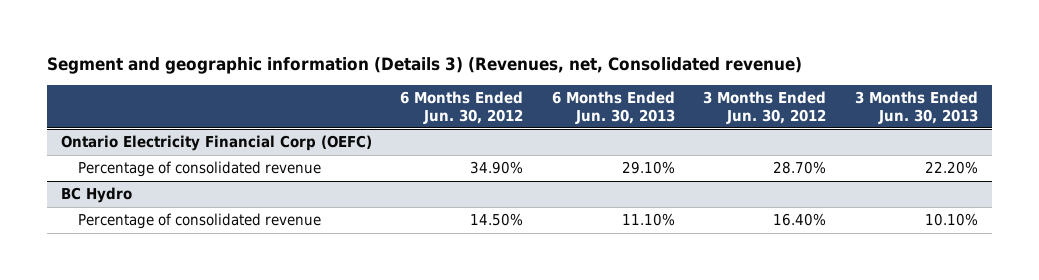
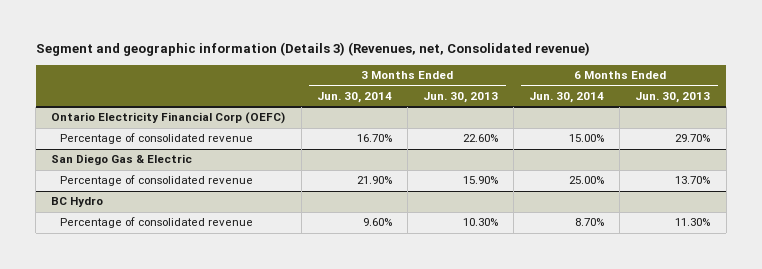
[400,91,524,124] 6 Months Ended Jun. 30, 2012 -> none
[703,91,827,124] 3 Months Ended Jun. 30, 2012 -> none
none -> [316,92,392,104] Jun. 30, 2014
none -> [529,92,605,104] Jun. 30, 2014
[621,161,675,175] 29.10% -> [675,134,711,143] 29.70%
[924,161,978,175] 22.20% -> [462,134,498,143] 22.60%
none -> [51,154,193,166] San Diego Gas & Electric
none -> [59,175,253,187] Percentage of consolidated revenue
[621,213,675,227] 11.10% -> [675,218,711,227] 11.30%
[924,213,978,227] 10.10% -> [462,218,498,227] 10.30%

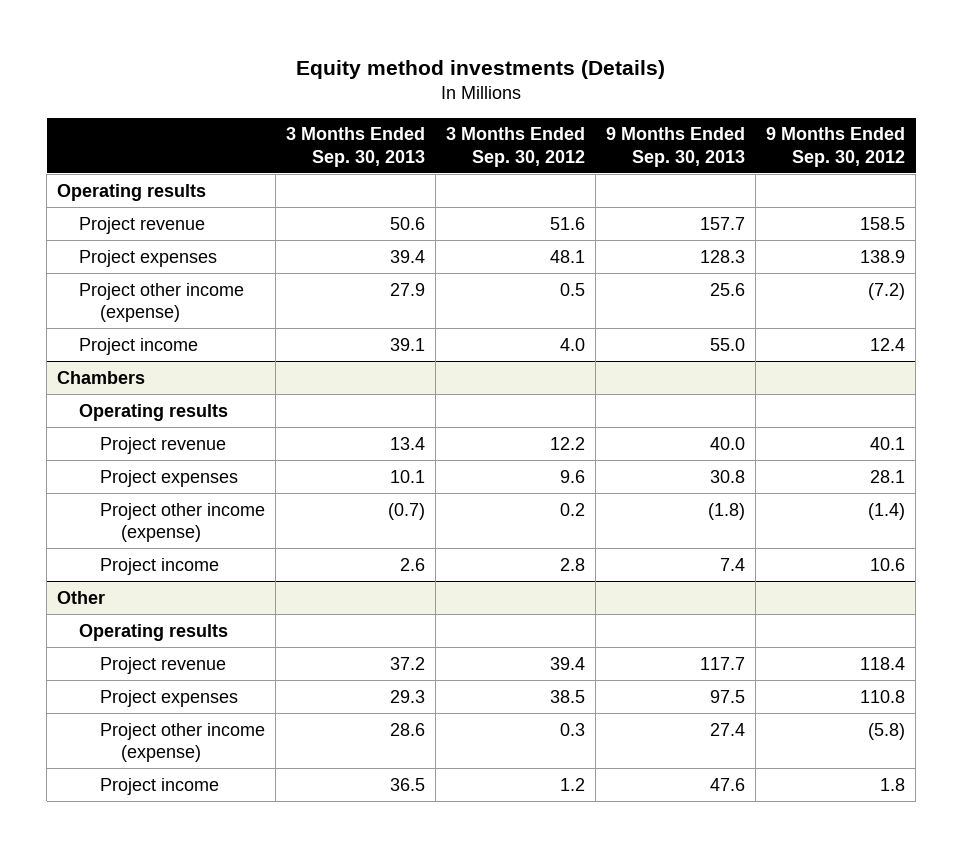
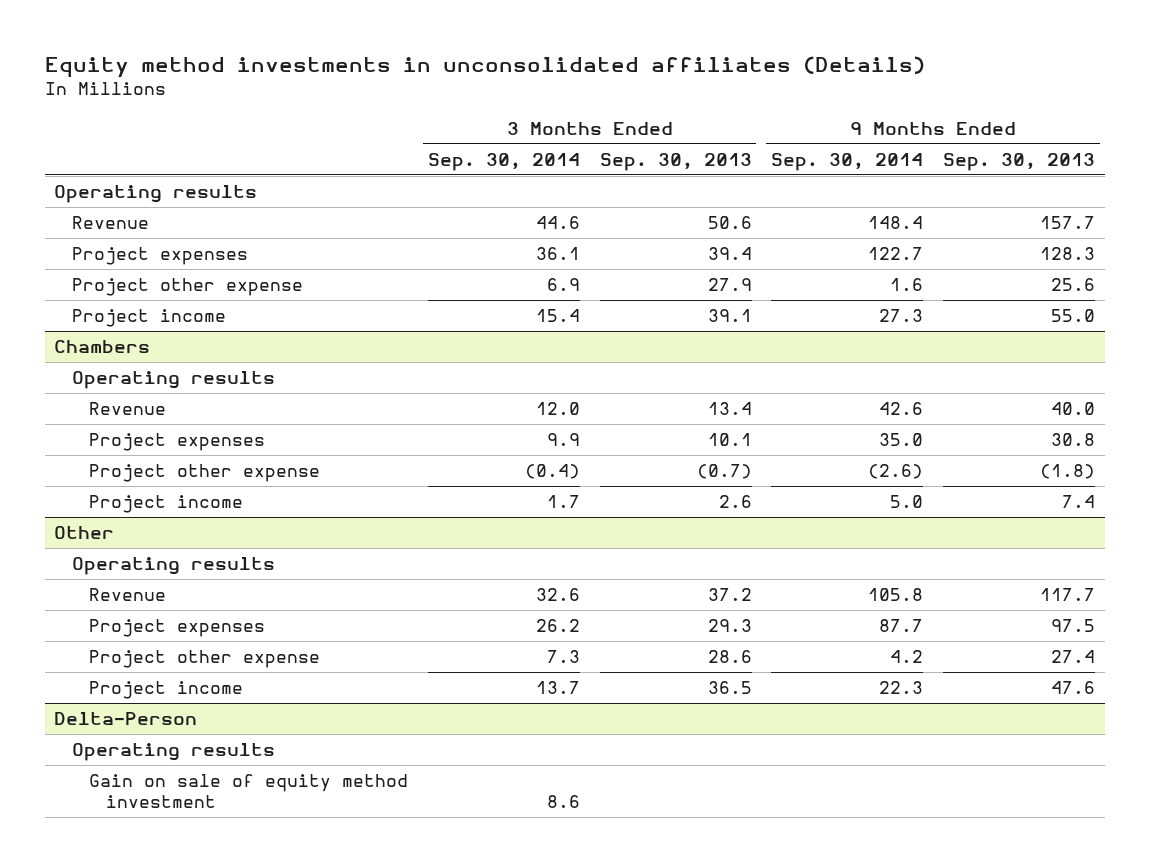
[296,59,666,79] Equity method investments (Details) -> [44,55,925,78] Equity method investments in unconsolidated affiliates (Details)
[445,127,585,167] 3 Months Ended Sep. 30, 2012 -> none
[766,127,906,167] 9 Months Ended Sep. 30, 2012 -> none
none -> [427,152,580,171] Sep. 30, 2014
none -> [771,152,924,171] Sep. 30, 2014
[78,216,205,234] Project revenue -> [71,216,149,230] Revenue
[78,282,244,323] Project other income (expense) -> [71,278,303,297] Project other expense
[99,436,226,454] Project revenue -> [88,402,166,416] Revenue
[99,502,265,543] Project other income (expense) -> [88,464,320,483] Project other expense
[99,656,226,674] Project revenue -> [88,588,166,602] Revenue
[99,722,265,763] Project other income (expense) -> [88,650,320,669] Project other expense
none -> [54,712,198,726] Delta-Person
none -> [71,743,275,762] Operating results
none -> [88,774,408,809] Gain on sale of equity method investment

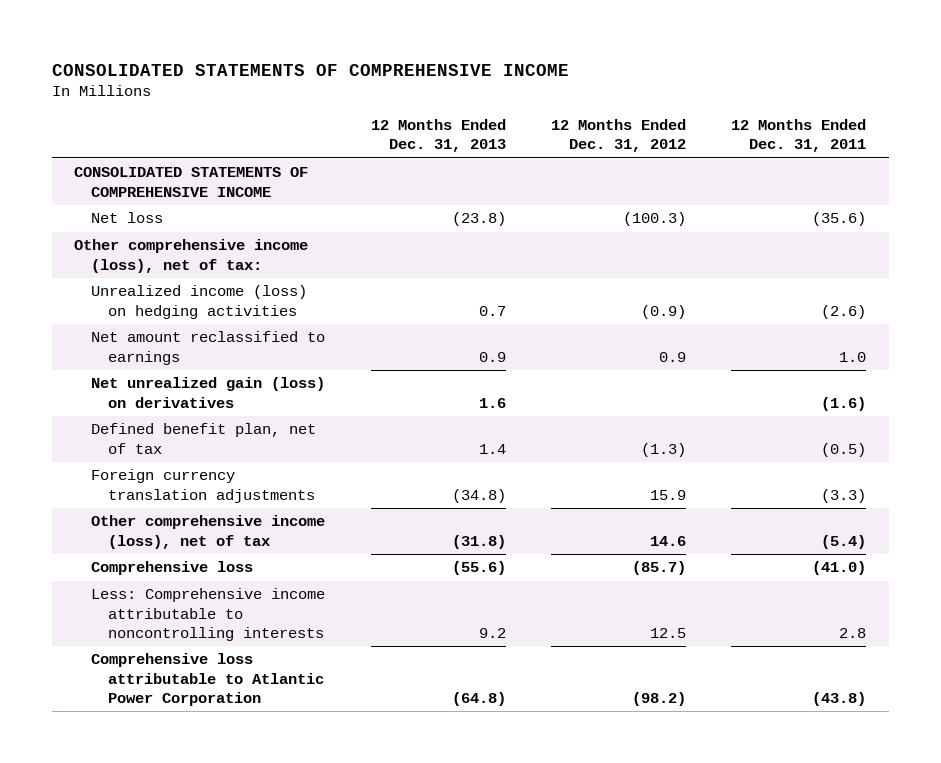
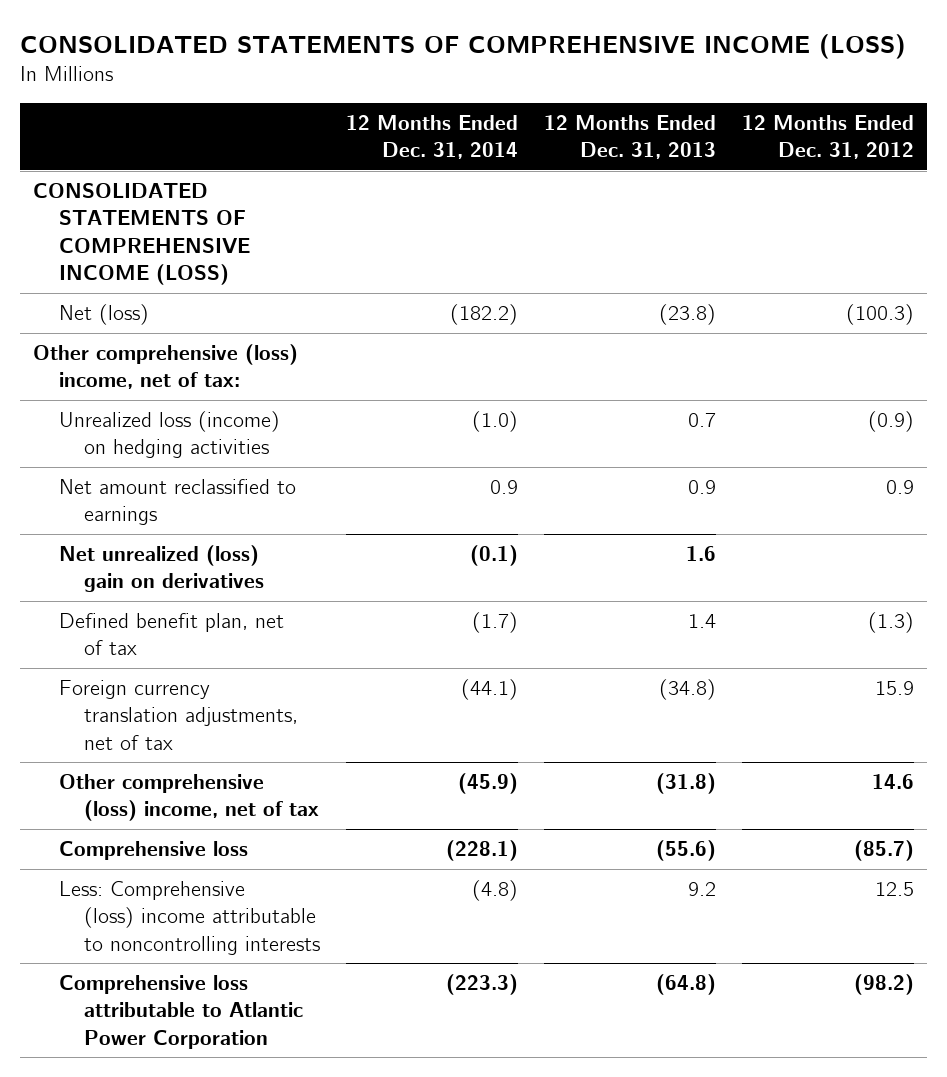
[51,63,569,76] CONSOLIDATED STATEMENTS OF COMPREHENSIVE INCOME -> [20,33,907,59] CONSOLIDATED STATEMENTS OF COMPREHENSIVE INCOME (LOSS)
[731,119,867,153] 12 Months Ended Dec. 31, 2011 -> none
none -> [345,114,518,160] 12 Months Ended Dec. 31, 2014
[74,167,309,197] CONSOLIDATED STATEMENTS OF COMPREHENSIVE INCOME -> [33,183,250,286] CONSOLIDATED STATEMENTS OF COMPREHENSIVE INCOME (LOSS)
[91,212,164,224] Net loss -> [58,304,149,326] Net (loss)
[74,239,309,273] Other comprehensive income (loss), net of tax: -> [33,344,299,390] Other comprehensive (loss) income, net of tax:
[91,285,308,319] Unrealized income (loss) on hedging activities -> [58,411,280,459] Unrealized loss (income) on hedging activities
[91,377,326,408] Net unrealized gain (loss) on derivatives -> [58,545,264,593] Net unrealized (loss) gain on derivatives
[91,469,316,503] Foreign currency translation adjustments -> [58,680,298,750] Foreign currency translation adjustments, net of tax
[91,515,326,549] Other comprehensive income (loss), net of tax -> [58,774,319,822] Other comprehensive (loss) income, net of tax
[91,588,326,641] Less: Comprehensive income attributable to noncontrolling interests -> [58,881,320,955] Less: Comprehensive (loss) income attributable to noncontrolling interests

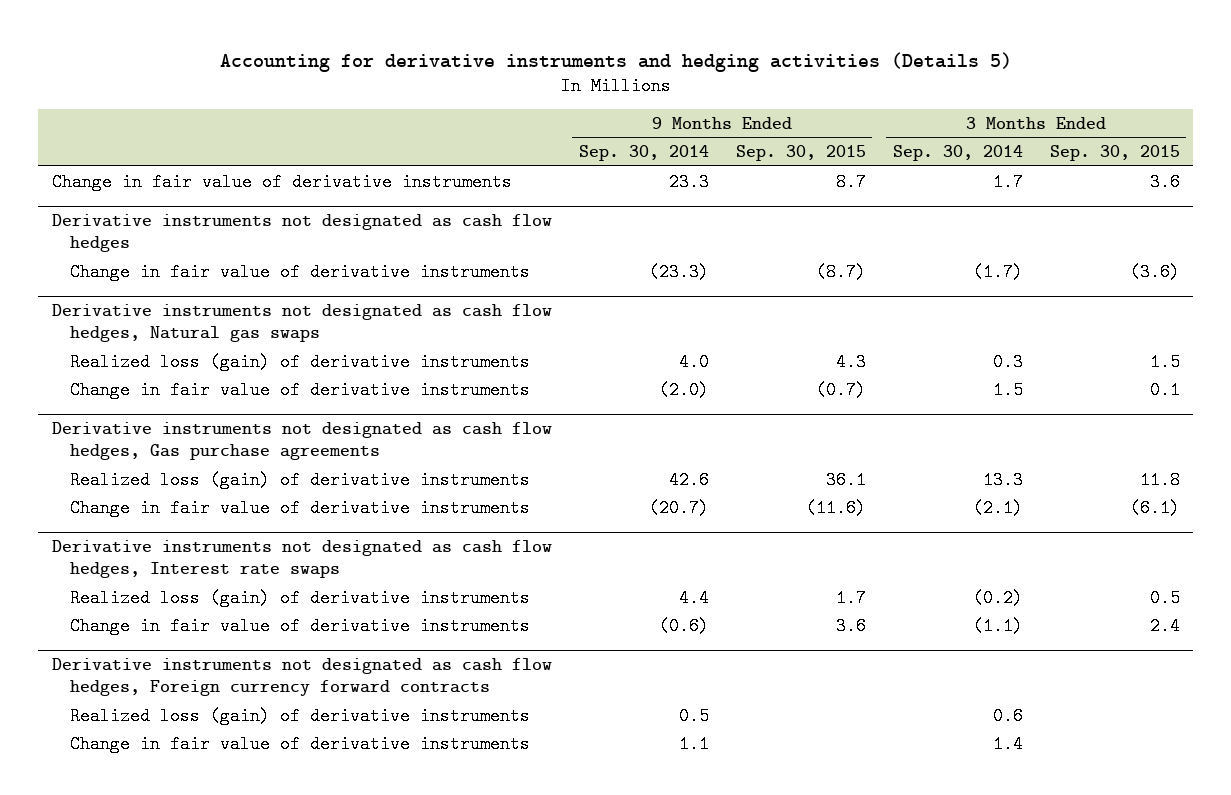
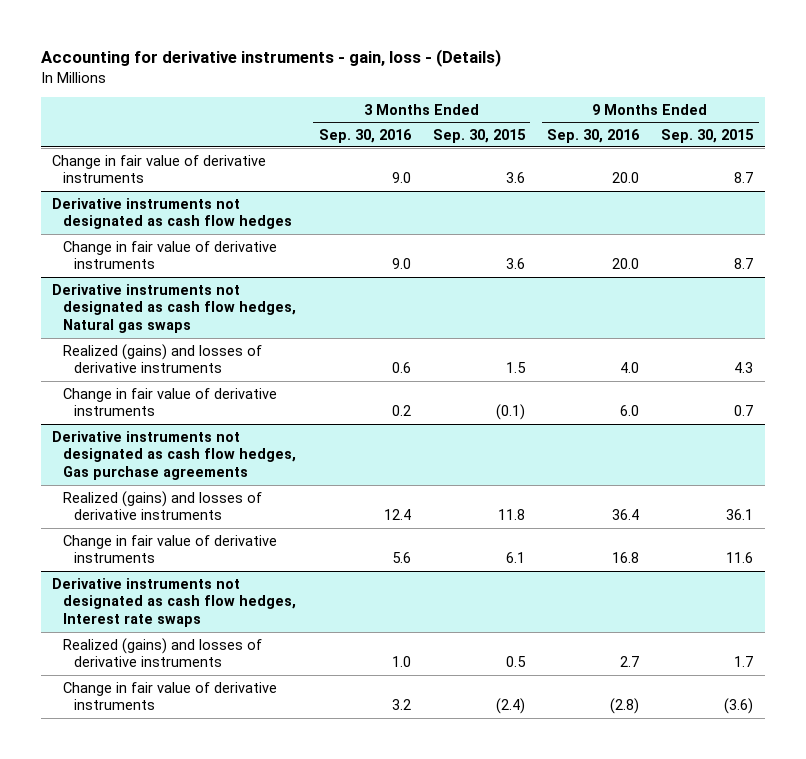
[219,51,1012,72] Accounting for derivative instruments and hedging activities (Details 5) -> [41,49,502,68] Accounting for derivative instruments - gain, loss - (Details)
[578,145,709,162] Sep. 30, 2014 -> none
[892,145,1023,162] Sep. 30, 2014 -> none
none -> [318,128,412,143] Sep. 30, 2016
none -> [547,128,641,143] Sep. 30, 2016
[815,262,866,281] (8.7) -> [734,258,754,270] 8.7
[1129,262,1180,281] (3.6) -> [505,258,525,270] 3.6
[70,352,531,371] Realized loss (gain) of derivative instruments -> [63,343,263,374] Realized (gains) and losses of derivative instruments
[815,380,866,399] (0.7) -> [734,405,754,417] 0.7
[1149,380,1180,399] 0.1 -> [495,404,525,421] (0.1)
[70,470,531,489] Realized loss (gain) of derivative instruments -> [63,490,263,521] Realized (gains) and losses of derivative instruments
[805,498,866,517] (11.6) -> [726,552,754,564] 11.6
[1129,498,1180,517] (6.1) -> [505,552,525,564] 6.1
[51,657,552,696] Derivative instruments not designated as cash flow hedges, Foreign currency forward contracts -> none
[70,706,531,725] Realized loss (gain) of derivative instruments -> none
[70,734,531,753] Change in fair value of derivative instruments -> none
[70,588,531,607] Realized loss (gain) of derivative instruments -> [63,637,263,668] Realized (gains) and losses of derivative instruments
[835,616,866,635] 3.6 -> [724,698,754,715] (3.6)
[1149,616,1180,635] 2.4 -> [495,698,525,715] (2.4)

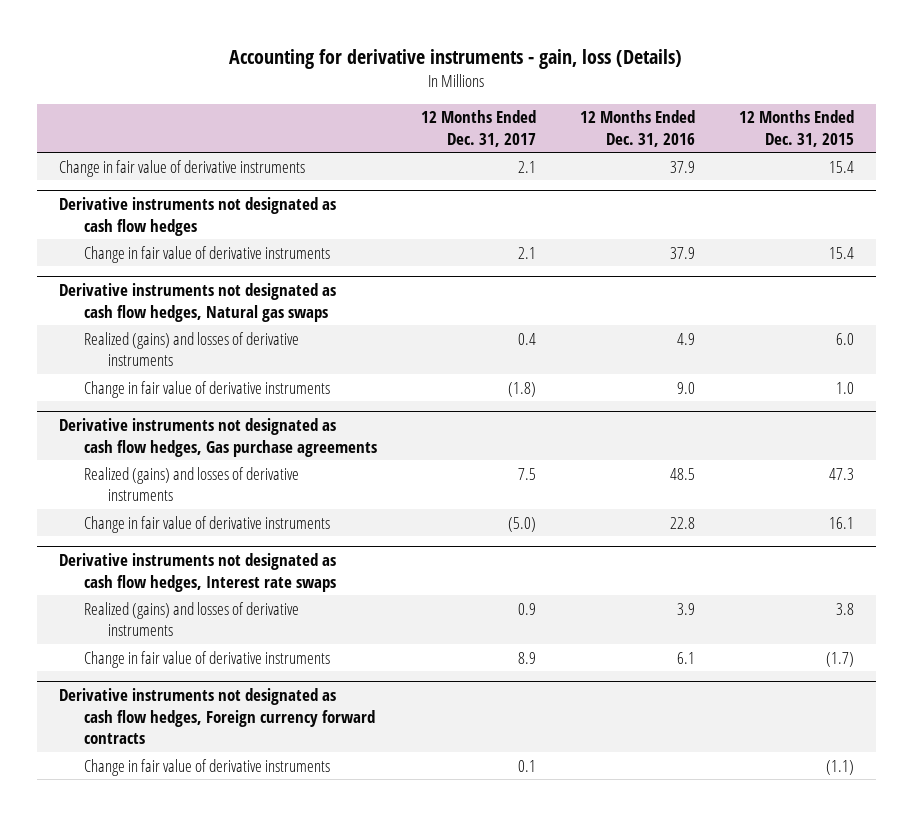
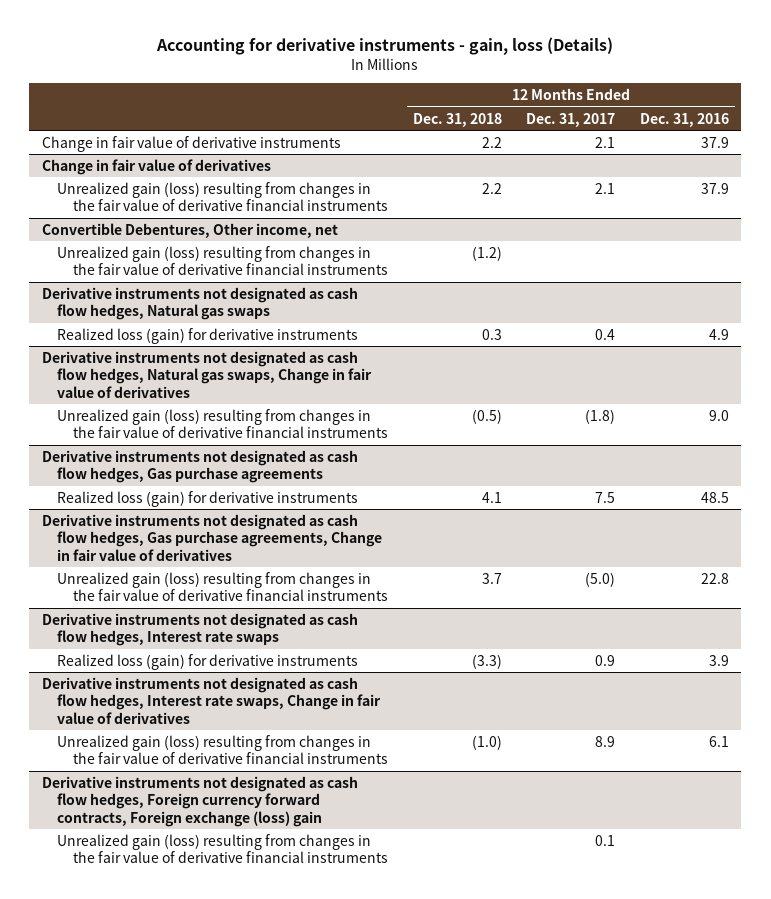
[738,110,854,147] 12 Months Ended Dec. 31, 2015 -> none
none -> [412,112,502,127] Dec. 31, 2018
[59,197,337,236] Derivative instruments not designated as cash flow hedges -> none
none -> [41,158,271,175] Change in fair value of derivatives
[83,245,330,263] Change in fair value of derivative instruments -> [57,181,389,212] Unrealized gain (loss) resulting from changes in the fair value of derivative financial instruments
none -> [41,222,338,238] Convertible Debentures, Other income, net
none -> [57,245,389,276] Unrealized gain (loss) resulting from changes in the fair value of derivative financial instruments
[83,331,299,366] Realized (gains) and losses of derivative instruments -> [57,327,359,344] Realized loss (gain) for derivative instruments
none -> [41,350,373,398] Derivative instruments not designated as cash flow hedges, Natural gas swaps, Change in fair value of derivatives
[83,380,330,398] Change in fair value of derivative instruments -> [57,408,389,439] Unrealized gain (loss) resulting from changes in the fair value of derivative financial instruments
[83,466,299,501] Realized (gains) and losses of derivative instruments -> [57,490,359,507] Realized loss (gain) for derivative instruments
none -> [41,513,383,561] Derivative instruments not designated as cash flow hedges, Gas purchase agreements, Change in fair value of derivatives
[83,515,330,533] Change in fair value of derivative instruments -> [57,571,389,602] Unrealized gain (loss) resulting from changes in the fair value of derivative financial instruments
[83,758,330,776] Change in fair value of derivative instruments -> none
[83,601,299,636] Realized (gains) and losses of derivative instruments -> [57,653,359,670] Realized loss (gain) for derivative instruments
none -> [41,676,382,724] Derivative instruments not designated as cash flow hedges, Interest rate swaps, Change in fair value of derivatives
[83,650,330,668] Change in fair value of derivative instruments -> [57,734,389,765] Unrealized gain (loss) resulting from changes in the fair value of derivative financial instruments
[59,688,375,745] Derivative instruments not designated as cash flow hedges, Foreign currency forward contracts -> [41,775,358,827] Derivative instruments not designated as cash flow hedges, Foreign currency forward contracts, Foreign exchange (loss) gain
none -> [57,833,389,864] Unrealized gain (loss) resulting from changes in the fair value of derivative financial instruments

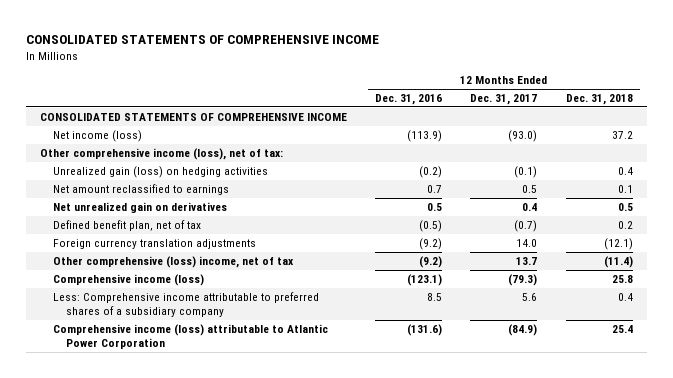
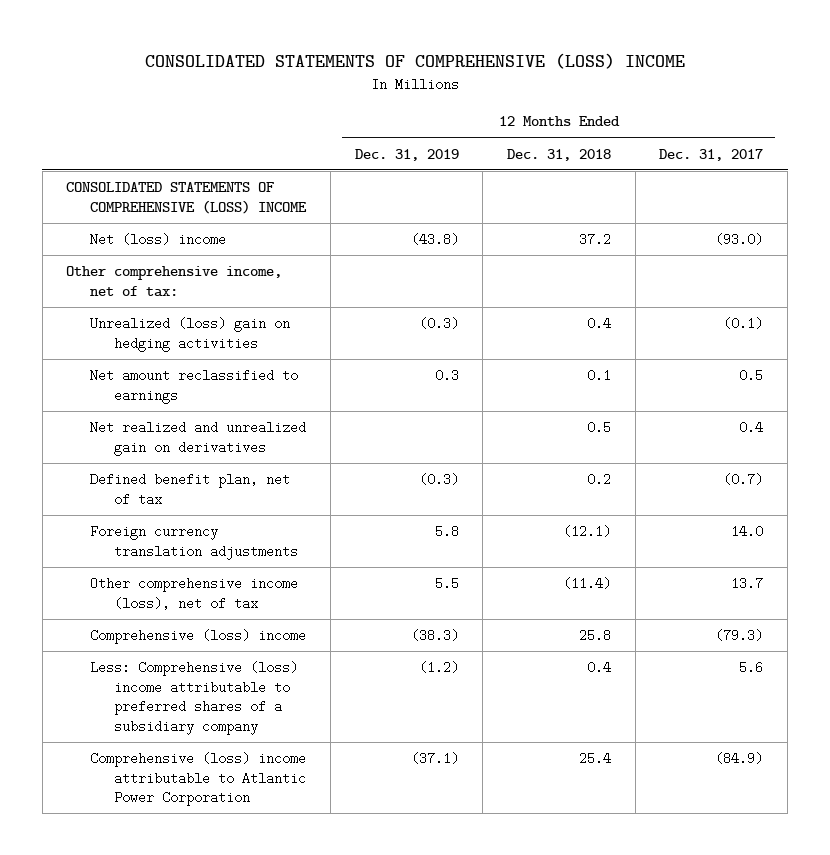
[25,34,379,44] CONSOLIDATED STATEMENTS OF COMPREHENSIVE INCOME -> [144,53,685,70] CONSOLIDATED STATEMENTS OF COMPREHENSIVE (LOSS) INCOME
[375,94,443,106] Dec. 31, 2016 -> none
none -> [354,148,459,161] Dec. 31, 2019
[40,113,348,122] CONSOLIDATED STATEMENTS OF COMPREHENSIVE INCOME -> [66,182,308,214] CONSOLIDATED STATEMENTS OF COMPREHENSIVE (LOSS) INCOME
[52,130,142,143] Net income (loss) -> [90,233,227,247] Net (loss) income
[40,148,284,161] Other comprehensive income (loss), net of tax: -> [66,266,283,297] Other comprehensive income, net of tax:
[52,166,268,179] Unrealized gain (loss) on hedging activities -> [90,317,291,352] Unrealized (loss) gain on hedging activities
[52,202,227,214] Net unrealized gain on derivatives -> [90,421,307,456] Net realized and unrealized gain on derivatives
[52,256,294,269] Other comprehensive (loss) income, net of tax -> [90,577,299,610] Other comprehensive income (loss), net of tax
[52,274,204,287] Comprehensive income (loss) -> [90,629,307,645] Comprehensive (loss) income
[52,292,319,318] Less: Comprehensive income attributable to preferred shares of a subsidiary company -> [90,661,299,735] Less: Comprehensive (loss) income attributable to preferred shares of a subsidiary company
[52,324,328,350] Comprehensive income (loss) attributable to Atlantic Power Corporation -> [90,752,307,807] Comprehensive (loss) income attributable to Atlantic Power Corporation

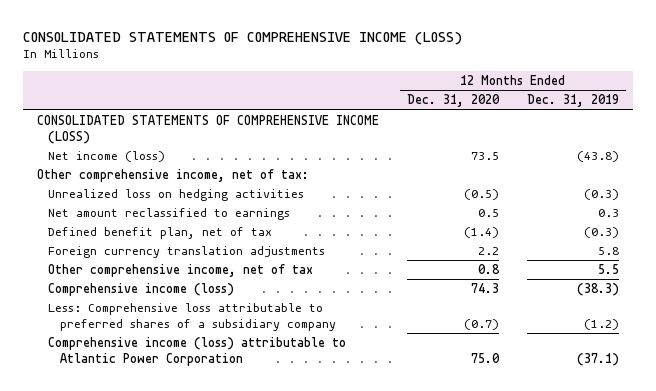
[144,53,685,70] CONSOLIDATED STATEMENTS OF COMPREHENSIVE (LOSS) INCOME -> [22,31,462,45] CONSOLIDATED STATEMENTS OF COMPREHENSIVE INCOME (LOSS)
[506,148,611,161] Dec. 31, 2018 -> none
[659,148,764,161] Dec. 31, 2017 -> none
none -> [406,94,500,108] Dec. 31, 2020
[66,182,308,214] CONSOLIDATED STATEMENTS OF COMPREHENSIVE (LOSS) INCOME -> [36,114,379,144] CONSOLIDATED STATEMENTS OF COMPREHENSIVE INCOME (LOSS)
[90,233,227,247] Net (loss) income -> [48,150,166,162] Net income (loss)
[90,317,291,352] Unrealized (loss) gain on hedging activities -> [48,188,305,201] Unrealized loss on hedging activities
[90,421,307,456] Net realized and unrealized gain on derivatives -> none
[90,577,299,610] Other comprehensive income (loss), net of tax -> [48,263,314,277] Other comprehensive income, net of tax
[90,629,307,645] Comprehensive (loss) income -> [48,282,235,296] Comprehensive income (loss)
[90,661,299,735] Less: Comprehensive (loss) income attributable to preferred shares of a subsidiary company -> [48,302,336,331] Less: Comprehensive loss attributable to preferred shares of a subsidiary company
[90,752,307,807] Comprehensive (loss) income attributable to Atlantic Power Corporation -> [48,336,347,366] Comprehensive income (loss) attributable to Atlantic Power Corporation

